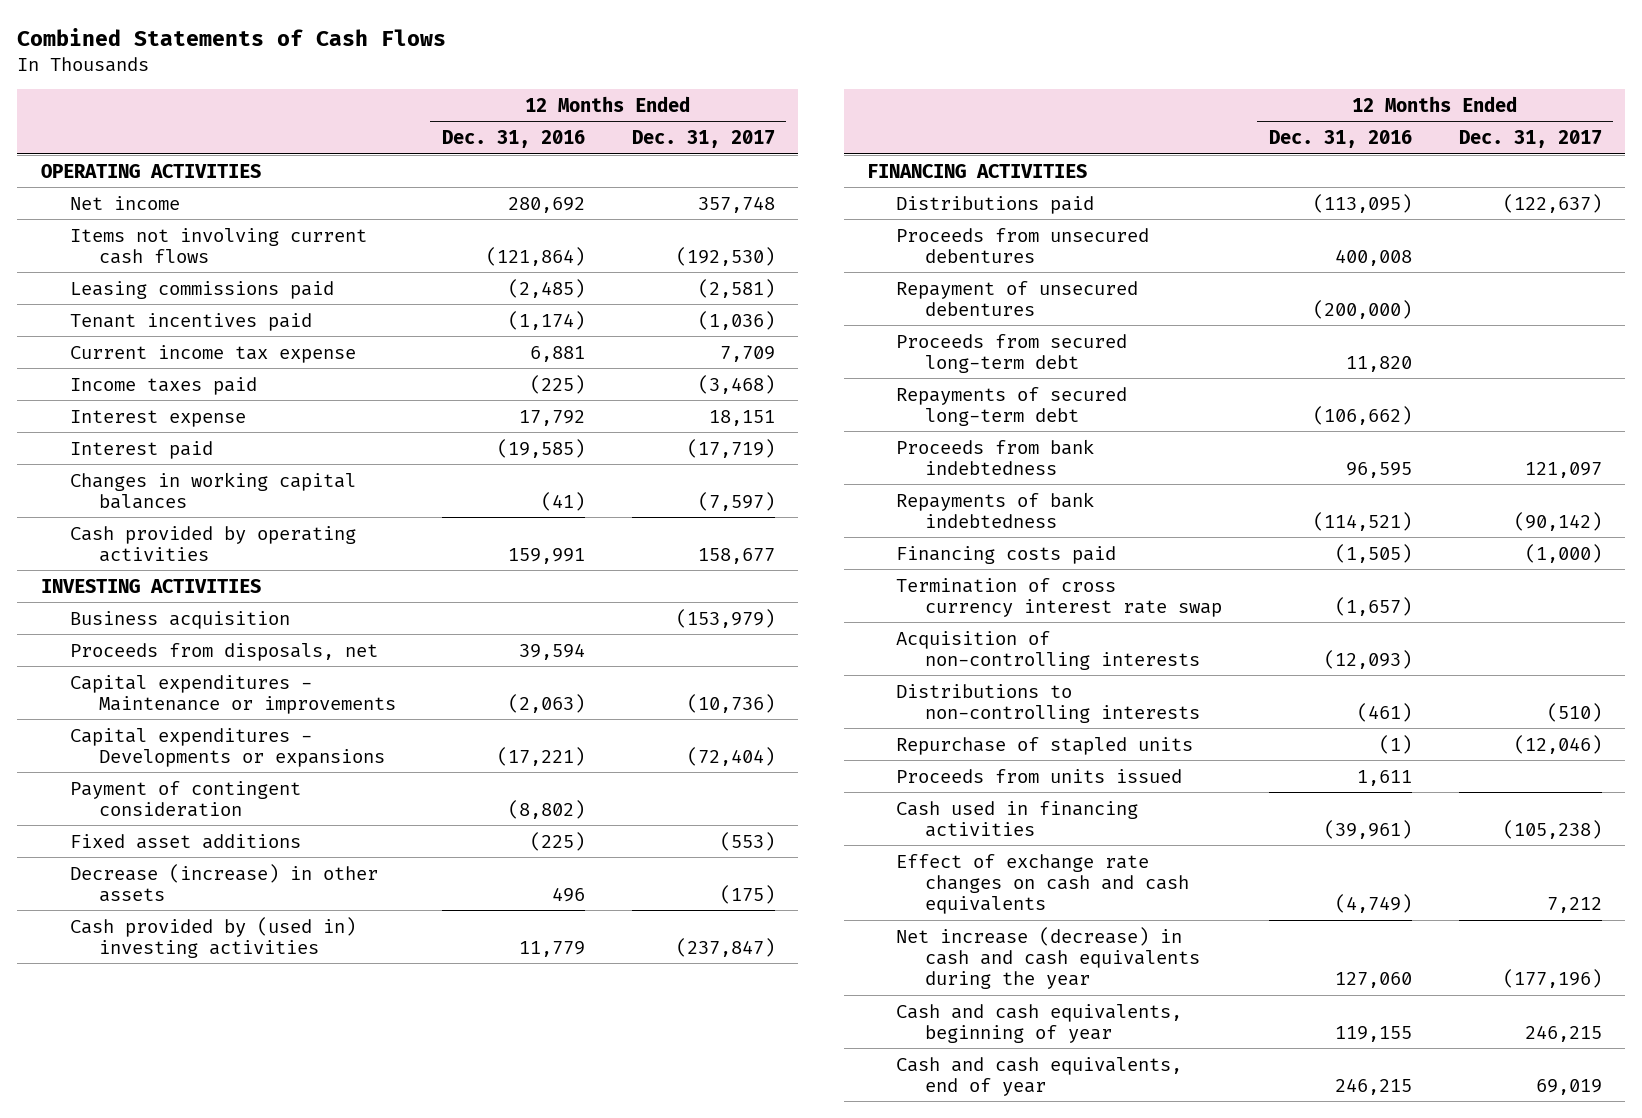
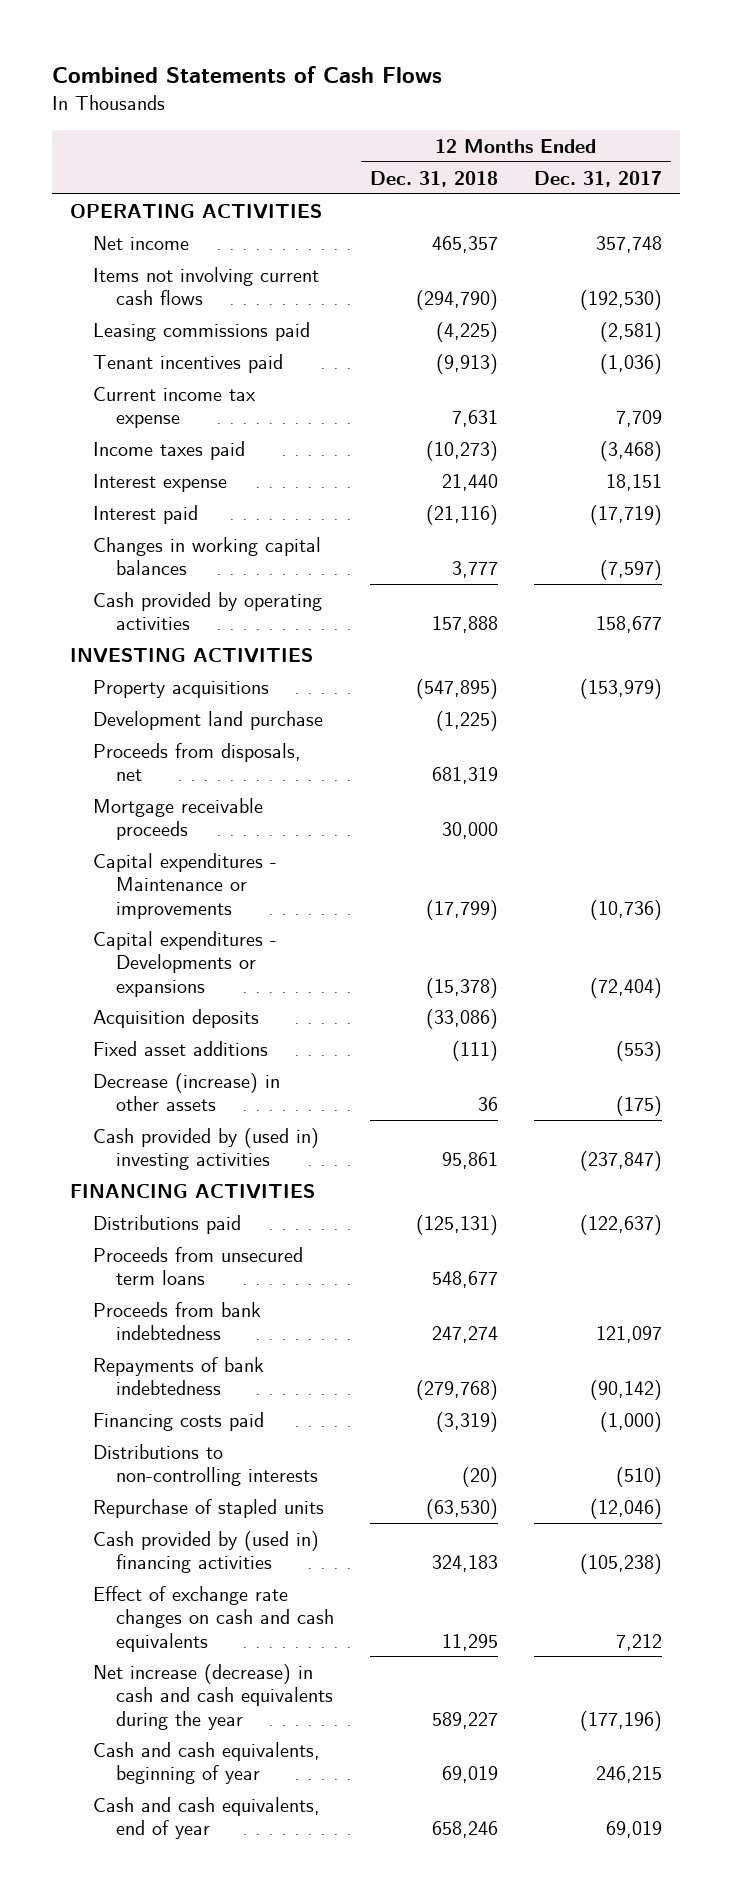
[442,129,586,148] Dec. 31, 2016 -> none
none -> [370,170,499,187] Dec. 31, 2018
[69,610,290,629] Business acquisition -> [92,679,269,698] Property acquisitions
none -> [92,710,323,730] Development land purchase
none -> [92,797,263,841] Mortgage receivable proceeds
[69,780,301,817] Payment of contingent consideration -> none
none -> [92,1008,259,1028] Acquisition deposits
[896,280,1139,316] Repayment of unsecured debentures -> none
[896,333,1128,373] Proceeds from secured long-term debt -> none
[896,386,1128,426] Repayments of secured long-term debt -> none
[896,227,1150,263] Proceeds from unsecured debentures -> [92,1246,303,1286] Proceeds from unsecured term loans
[896,577,1223,617] Termination of cross currency interest rate swap -> none
[896,630,1201,670] Acquisition of non-controlling interests -> none
[896,768,1183,783] Proceeds from units issued -> none
[896,800,1139,837] Cash used in financing activities -> [92,1530,319,1574] Cash provided by (used in) financing activities

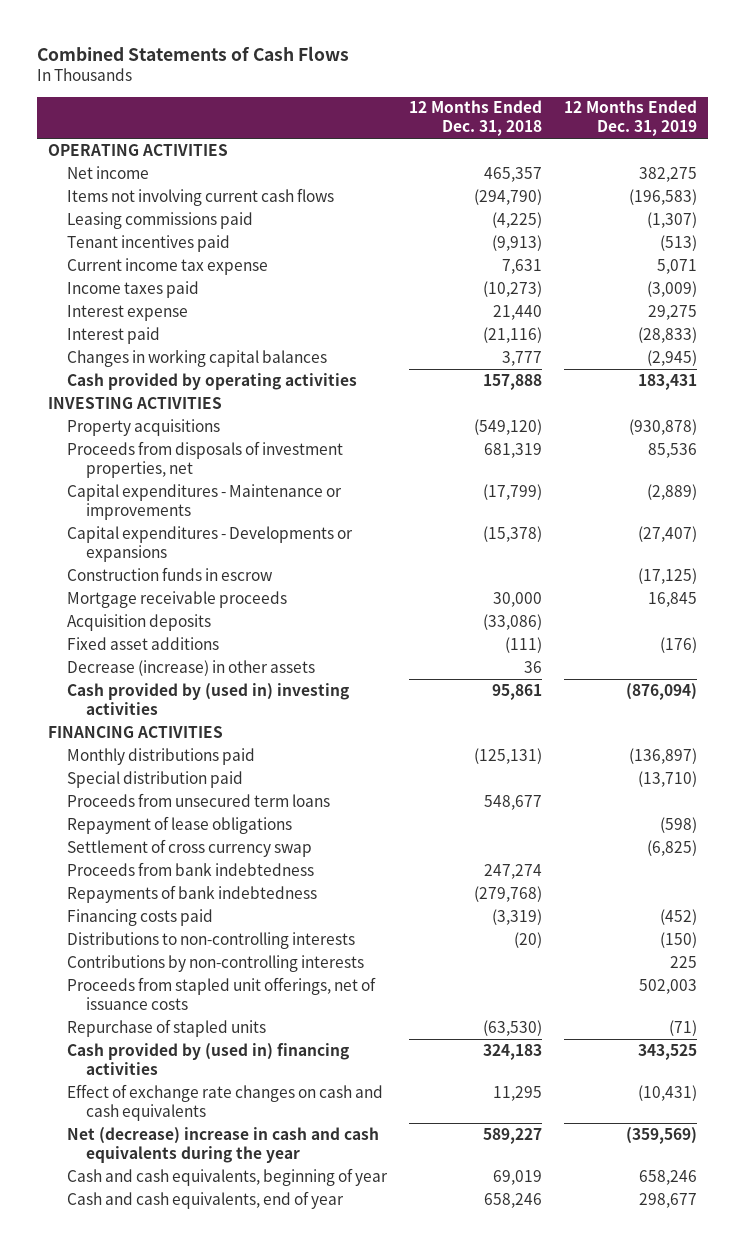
[534,170,663,187] Dec. 31, 2017 -> none
none -> [563,100,697,137] 12 Months Ended Dec. 31, 2019
[92,710,323,730] Development land purchase -> none
[416,678,499,699] (547,895) -> [474,418,543,435] (549,120)
[92,742,301,782] Proceeds from disposals, net -> [67,440,344,478] Proceeds from disposals of investment properties, net
none -> [67,566,274,581] Construction funds in escrow
[92,797,263,841] Mortgage receivable proceeds -> [67,590,288,608] Mortgage receivable proceeds
[92,1214,241,1234] Distributions paid -> [67,747,256,765] Monthly distributions paid
none -> [67,770,244,788] Special distribution paid
none -> [67,815,293,834] Repayment of lease obligations
none -> [67,838,313,857] Settlement of cross currency swap
none -> [67,954,365,972] Contributions by non-controlling interests
none -> [67,976,377,1010] Proceeds from stapled unit offerings, net of issuance costs
[92,1663,334,1730] Net increase (decrease) in cash and cash equivalents during the year -> [67,1126,380,1163] Net (decrease) increase in cash and cash equivalents during the year

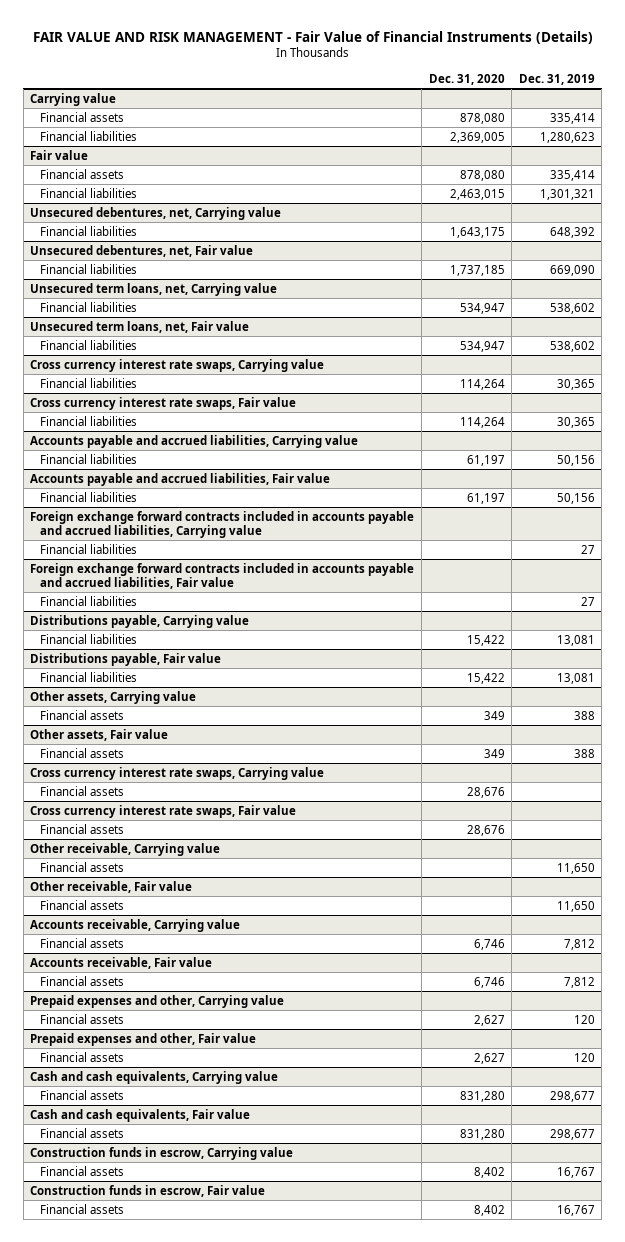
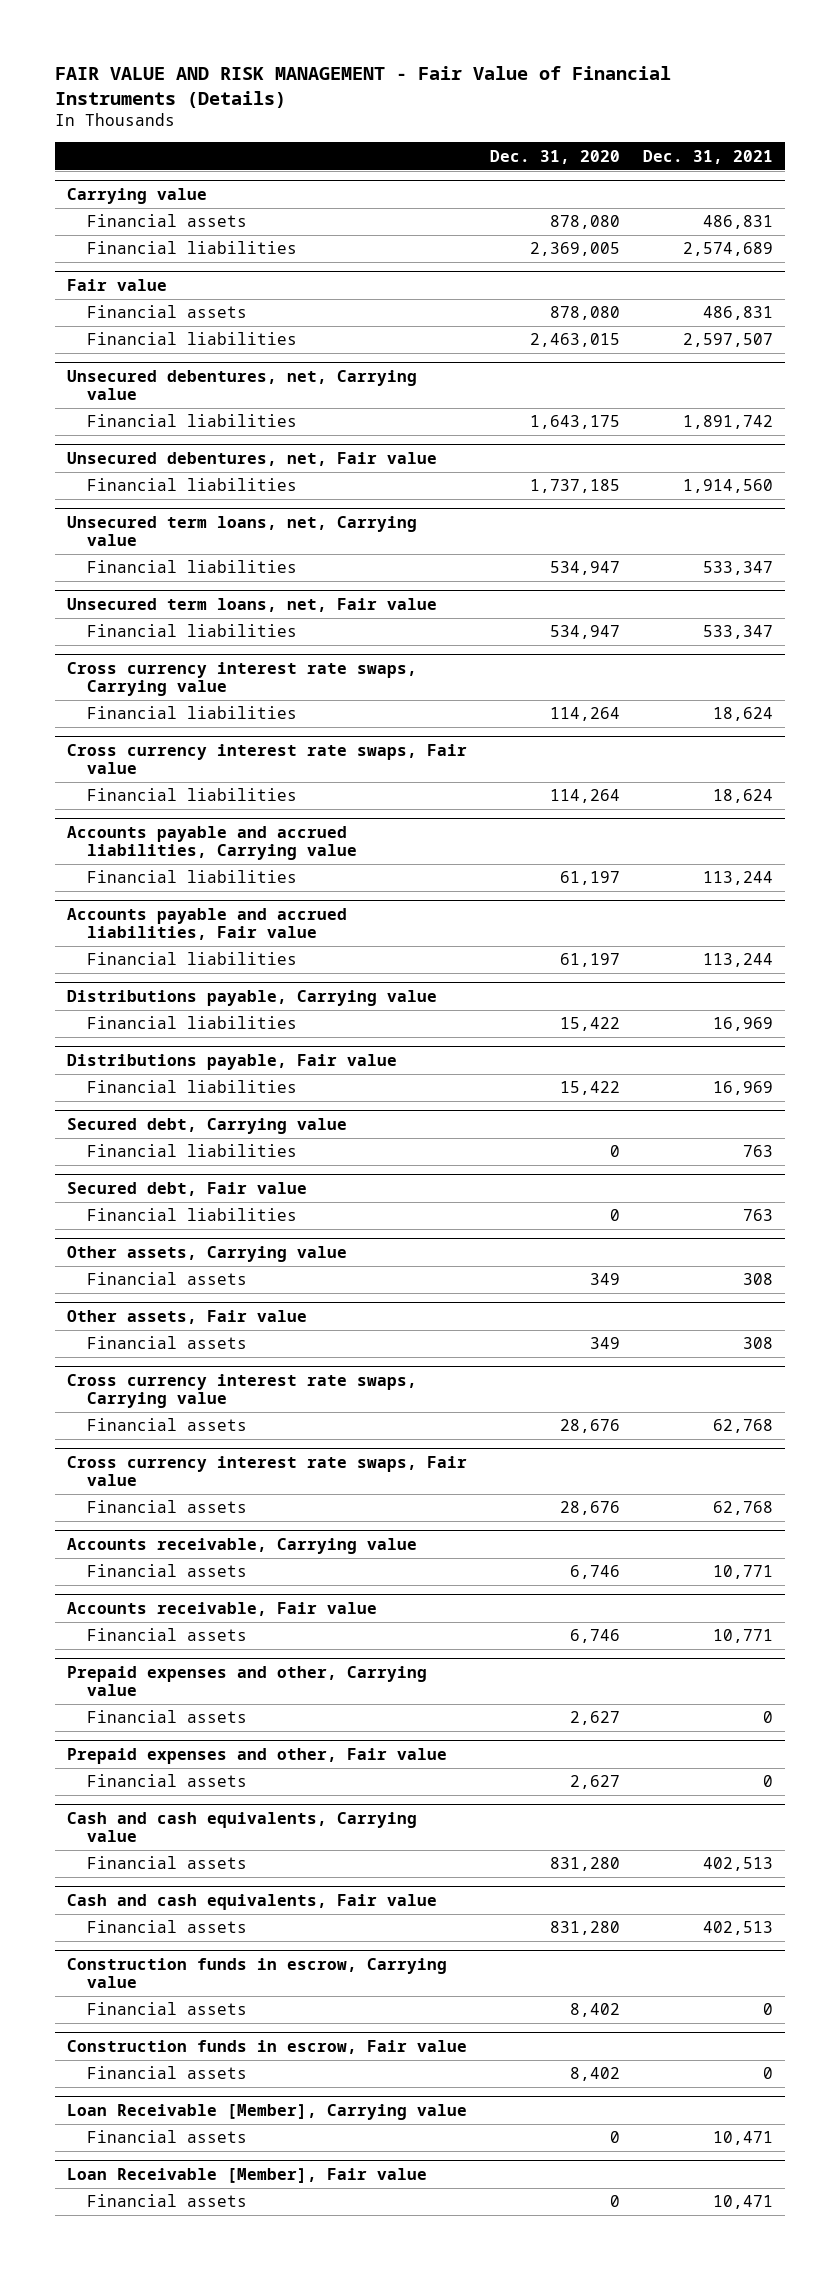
[518,73,595,85] Dec. 31, 2019 -> none
none -> [643,149,774,164] Dec. 31, 2021
[30,510,415,538] Foreign exchange forward contracts included in accounts payable and accrued liabilities, Carrying value -> none
[40,543,138,554] Financial liabilities -> none
[30,562,415,589] Foreign exchange forward contracts included in accounts payable and accrued liabilities, Fair value -> none
[40,595,138,606] Financial liabilities -> none
none -> [66,1117,347,1134] Secured debt, Carrying value
none -> [86,1144,297,1158] Financial liabilities
none -> [66,1181,307,1196] Secured debt, Fair value
none -> [86,1208,297,1222] Financial liabilities
[30,842,221,856] Other receivable, Carrying value -> none
[40,861,125,872] Financial assets -> none
[30,880,193,893] Other receivable, Fair value -> none
[40,899,125,910] Financial assets -> none
none -> [66,2103,467,2120] Loan Receivable [Member], Carrying value
none -> [86,2130,247,2144] Financial assets
none -> [66,2167,427,2183] Loan Receivable [Member], Fair value
none -> [86,2194,247,2208] Financial assets

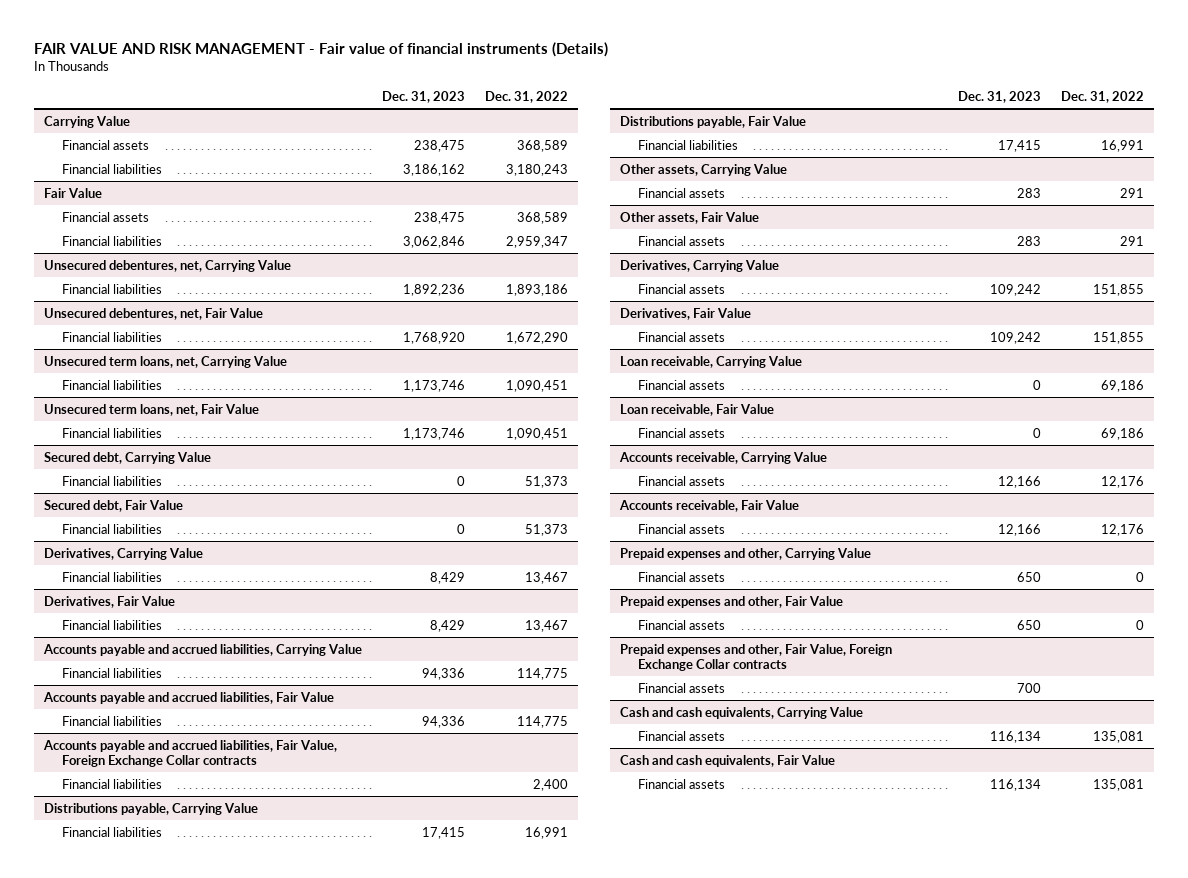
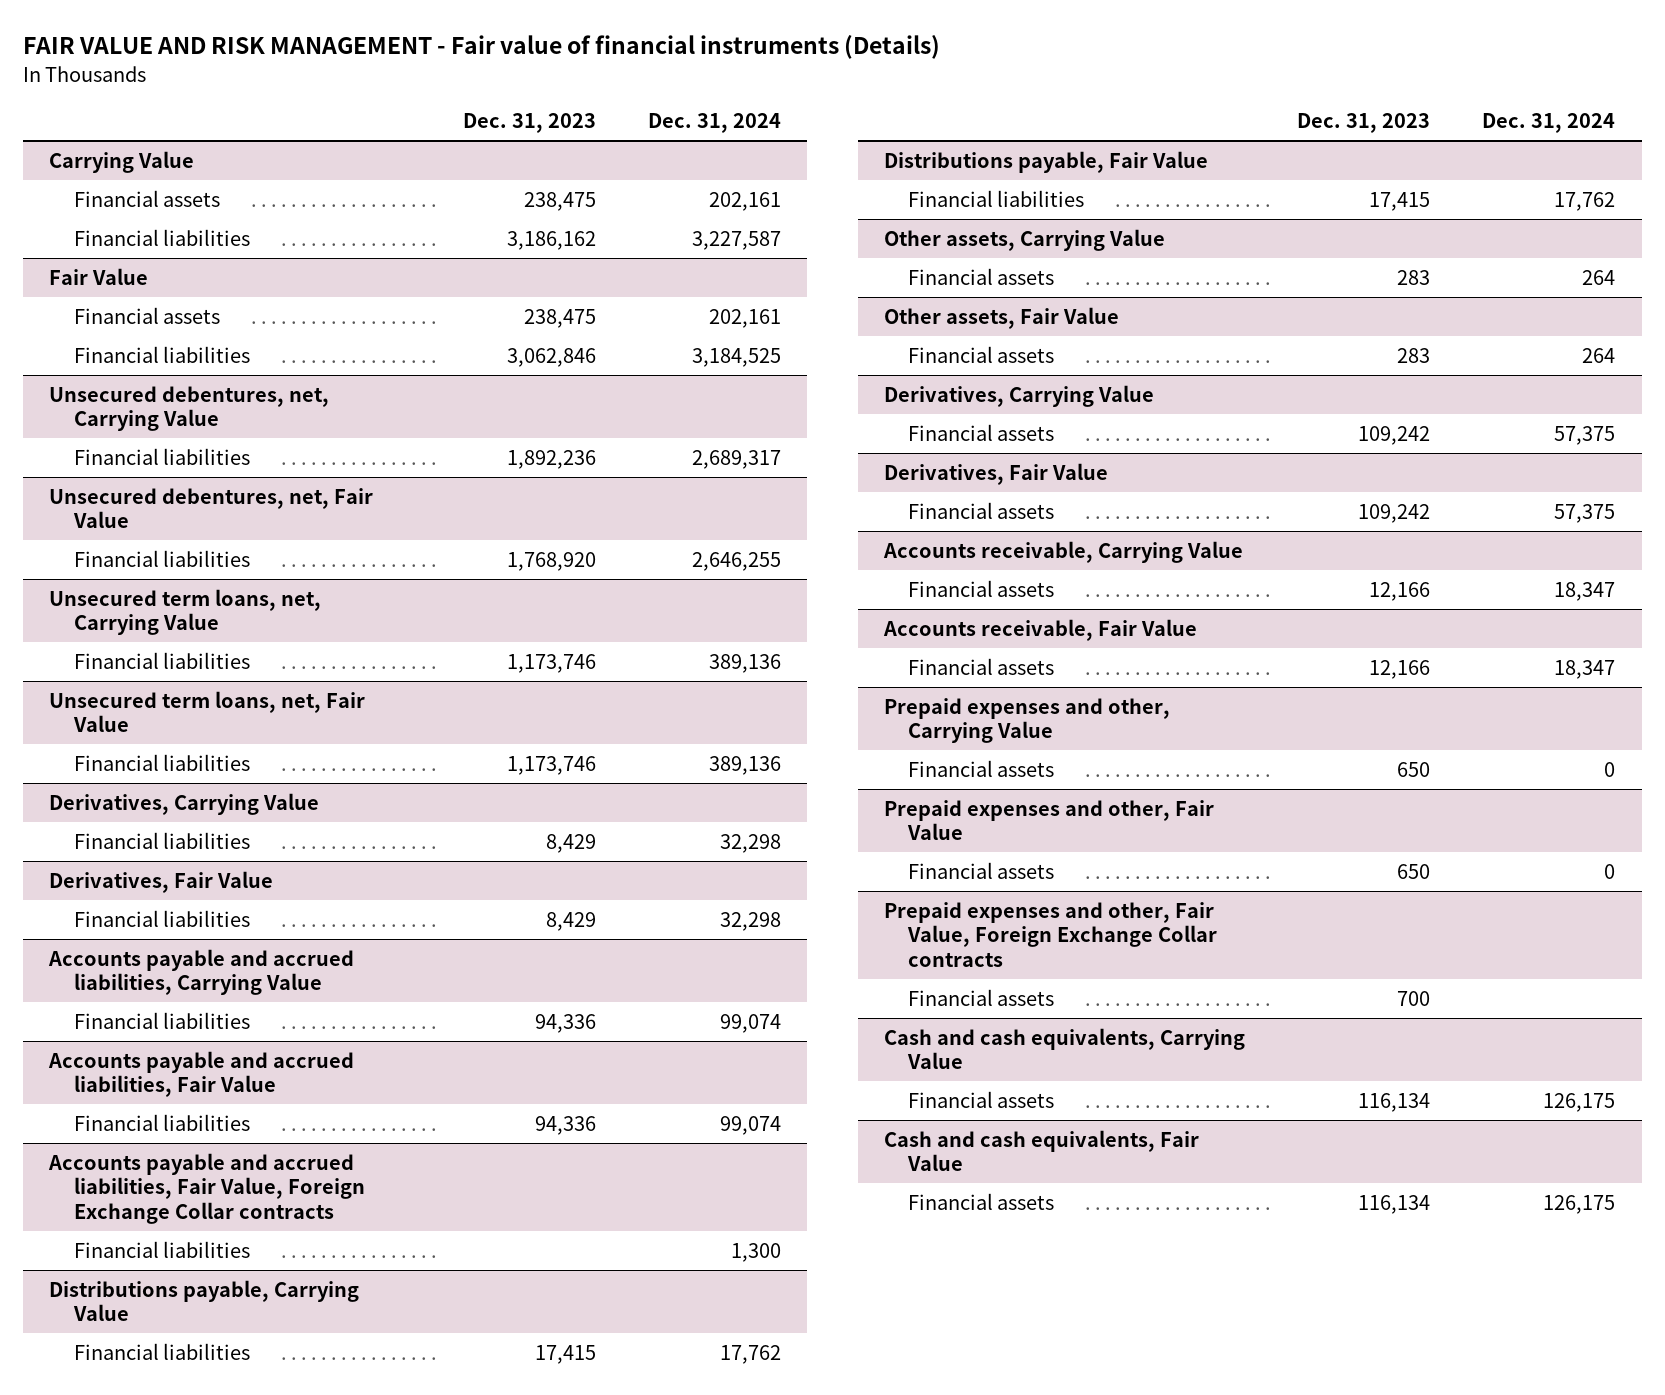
[484,91,568,104] Dec. 31, 2022 -> none
none -> [648,113,782,134] Dec. 31, 2024
[43,451,211,464] Secured debt, Carrying Value -> none
[61,475,162,486] Financial liabilities -> none
[43,499,183,512] Secured debt, Fair Value -> none
[61,523,162,534] Financial liabilities -> none
[620,355,803,368] Loan receivable, Carrying Value -> none
[637,379,725,390] Financial assets -> none
[620,403,775,416] Loan receivable, Fair Value -> none
[637,427,725,438] Financial assets -> none

